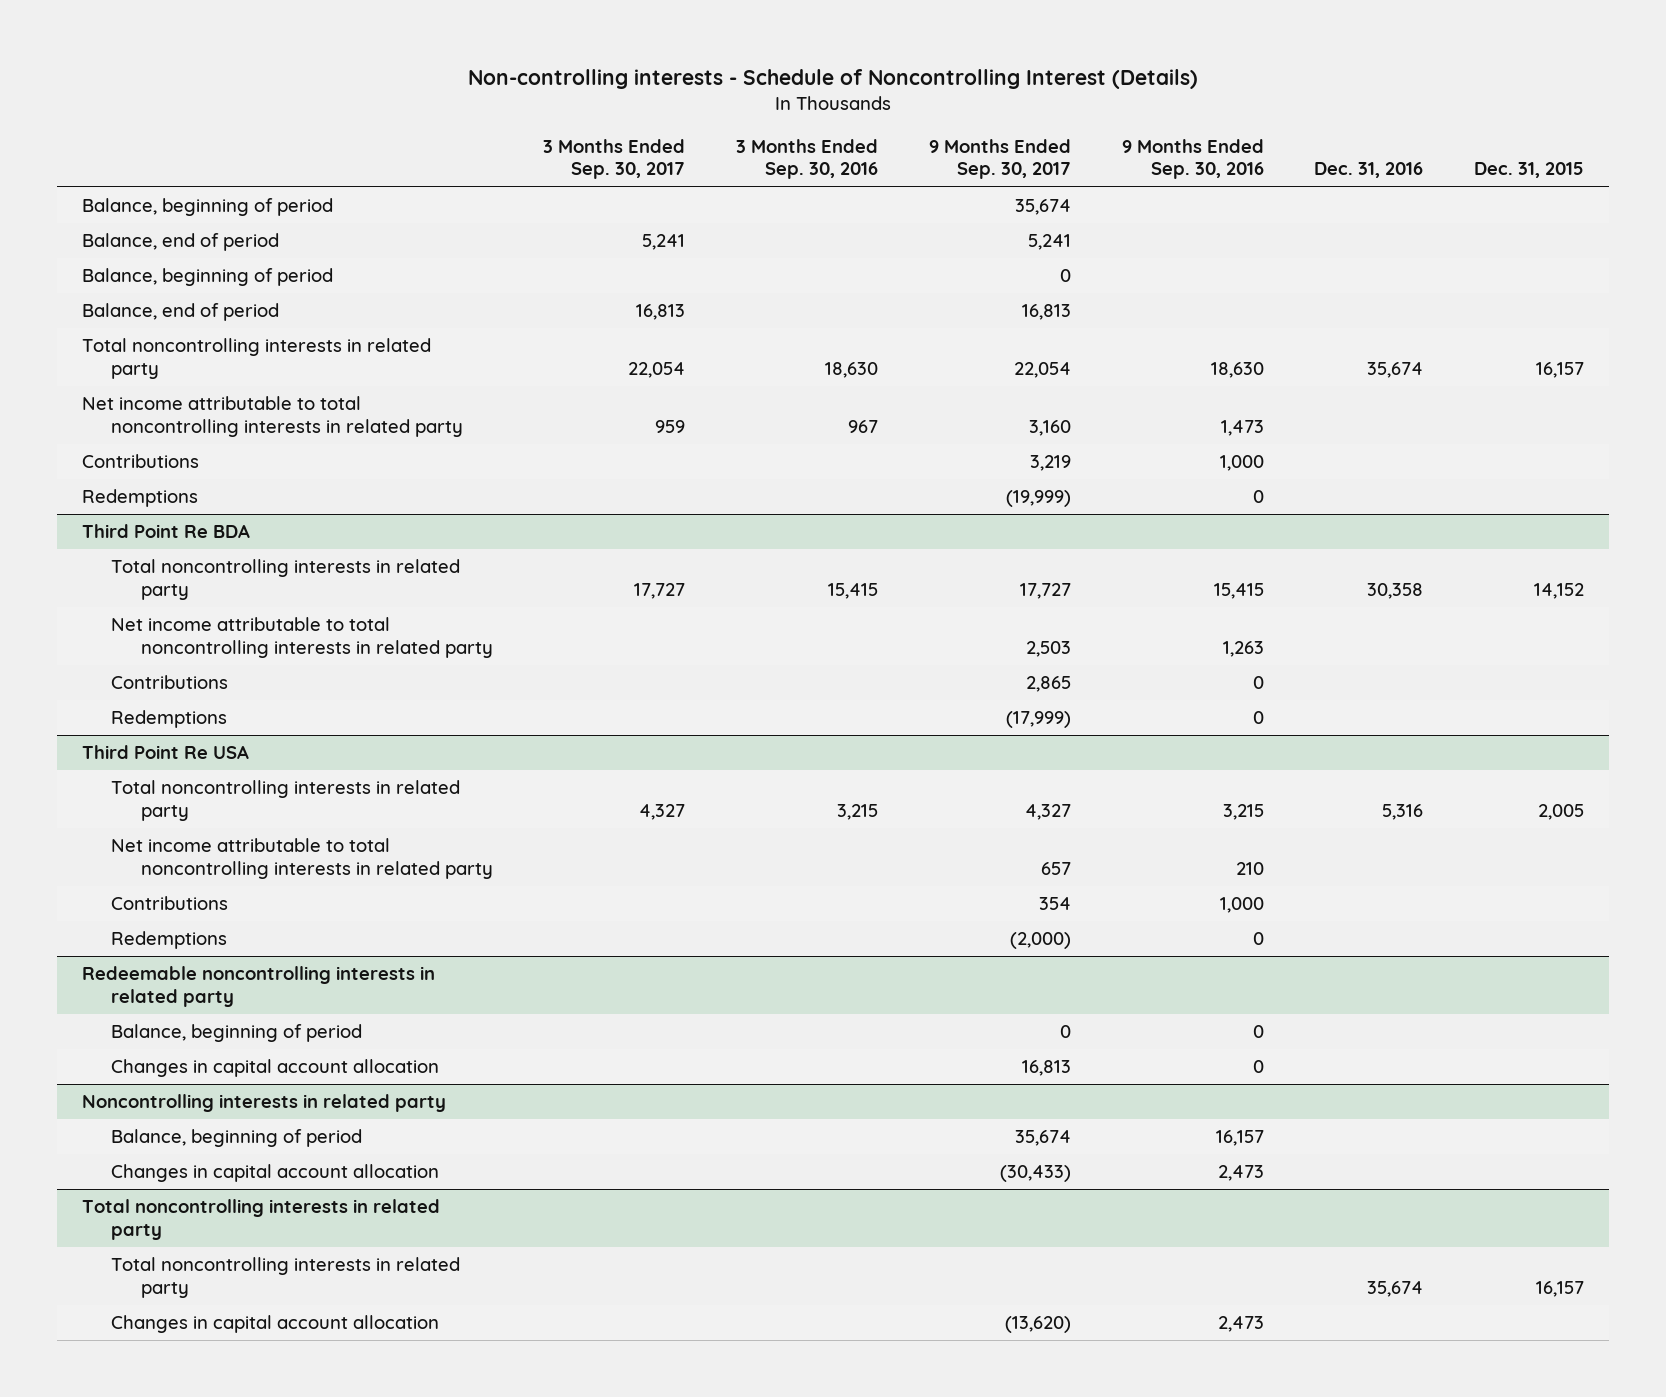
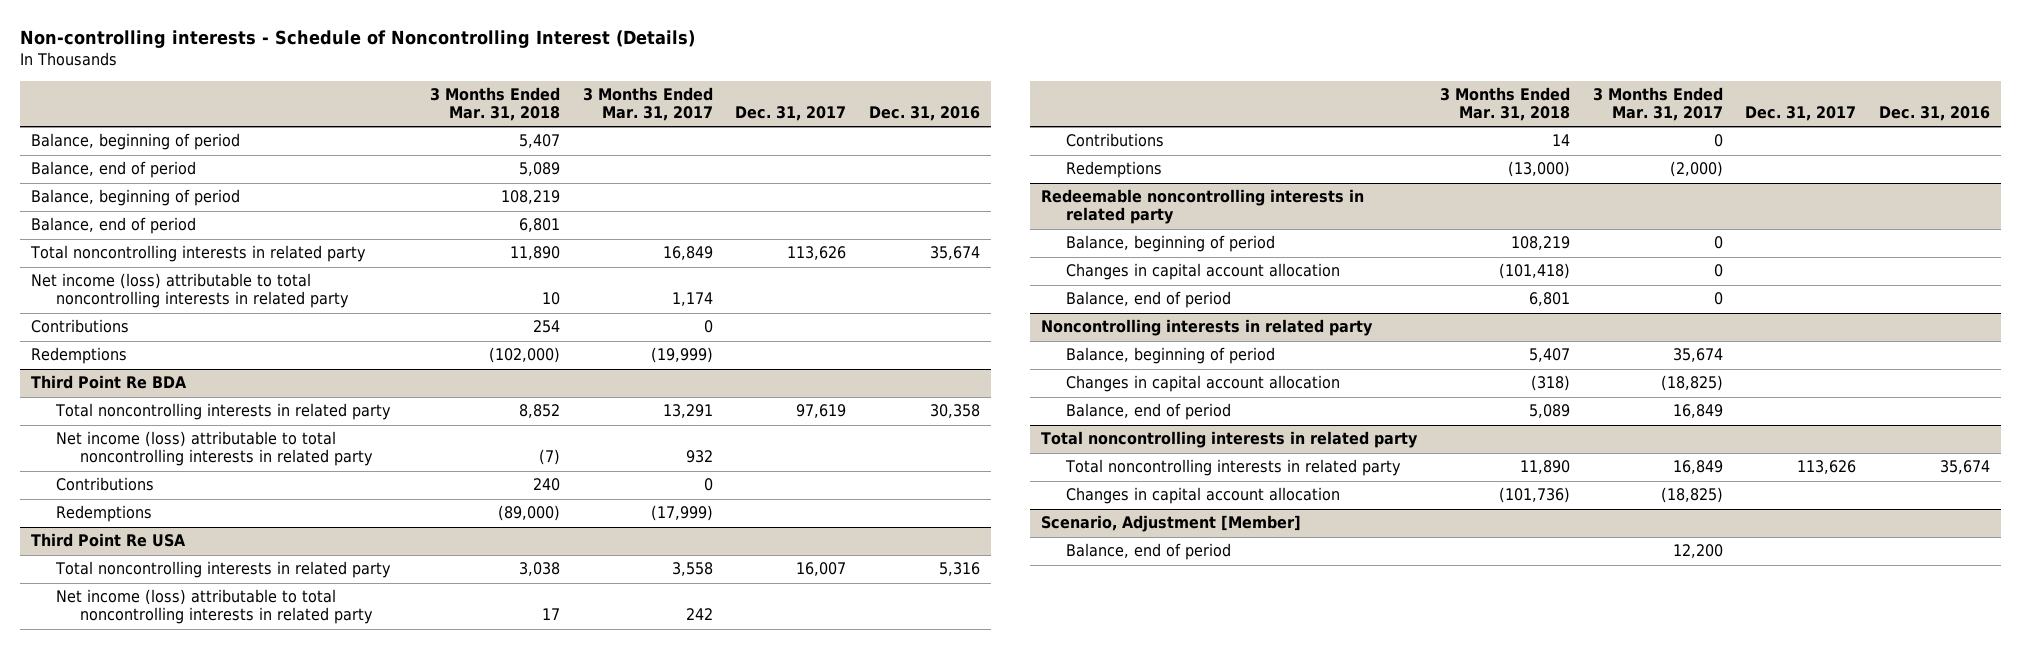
[543,138,686,180] 3 Months Ended Sep. 30, 2017 -> none
[736,138,879,180] 3 Months Ended Sep. 30, 2016 -> none
[928,138,1071,180] 9 Months Ended Sep. 30, 2017 -> none
[1121,138,1264,180] 9 Months Ended Sep. 30, 2016 -> none
[1474,162,1585,179] Dec. 31, 2015 -> none
none -> [430,87,561,121] 3 Months Ended Mar. 31, 2018
none -> [582,87,713,121] 3 Months Ended Mar. 31, 2017
none -> [735,105,847,121] Dec. 31, 2017
[82,396,464,437] Net income attributable to total noncontrolling interests in related party -> [31,273,349,309] Net income (loss) attributable to total noncontrolling interests in related party
[111,617,493,658] Net income attributable to total noncontrolling interests in related party -> [55,431,374,467] Net income (loss) attributable to total noncontrolling interests in related party
[111,838,493,879] Net income attributable to total noncontrolling interests in related party -> [55,589,374,625] Net income (loss) attributable to total noncontrolling interests in related party
none -> [1065,291,1231,309] Balance, end of period
none -> [1065,403,1231,421] Balance, end of period
none -> [1041,515,1302,533] Scenario, Adjustment [Member]
none -> [1065,543,1231,561] Balance, end of period

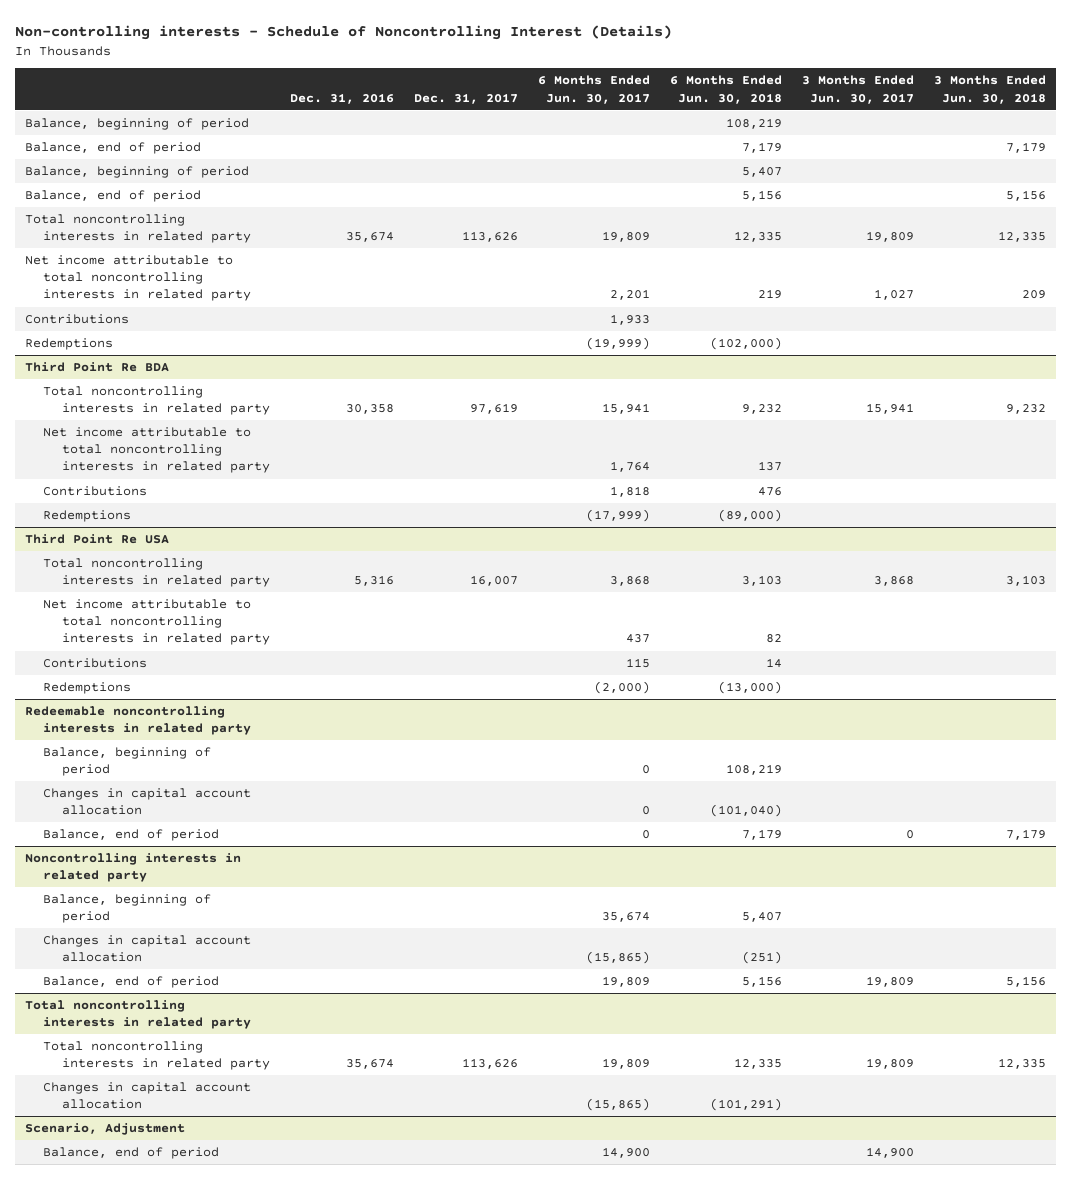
[430,87,561,121] 3 Months Ended Mar. 31, 2018 -> none
[582,87,713,121] 3 Months Ended Mar. 31, 2017 -> none
none -> [537,75,650,104] 6 Months Ended Jun. 30, 2017
none -> [669,75,782,104] 6 Months Ended Jun. 30, 2018
none -> [801,75,914,104] 3 Months Ended Jun. 30, 2017
none -> [933,75,1046,104] 3 Months Ended Jun. 30, 2018
[31,273,349,309] Net income (loss) attributable to total noncontrolling interests in related party -> [25,255,252,302] Net income attributable to total noncontrolling interests in related party
[55,431,374,467] Net income (loss) attributable to total noncontrolling interests in related party -> [43,427,270,474] Net income attributable to total noncontrolling interests in related party
[55,589,374,625] Net income (loss) attributable to total noncontrolling interests in related party -> [43,599,270,646] Net income attributable to total noncontrolling interests in related party
[1041,515,1302,533] Scenario, Adjustment [Member] -> [25,1123,186,1136] Scenario, Adjustment

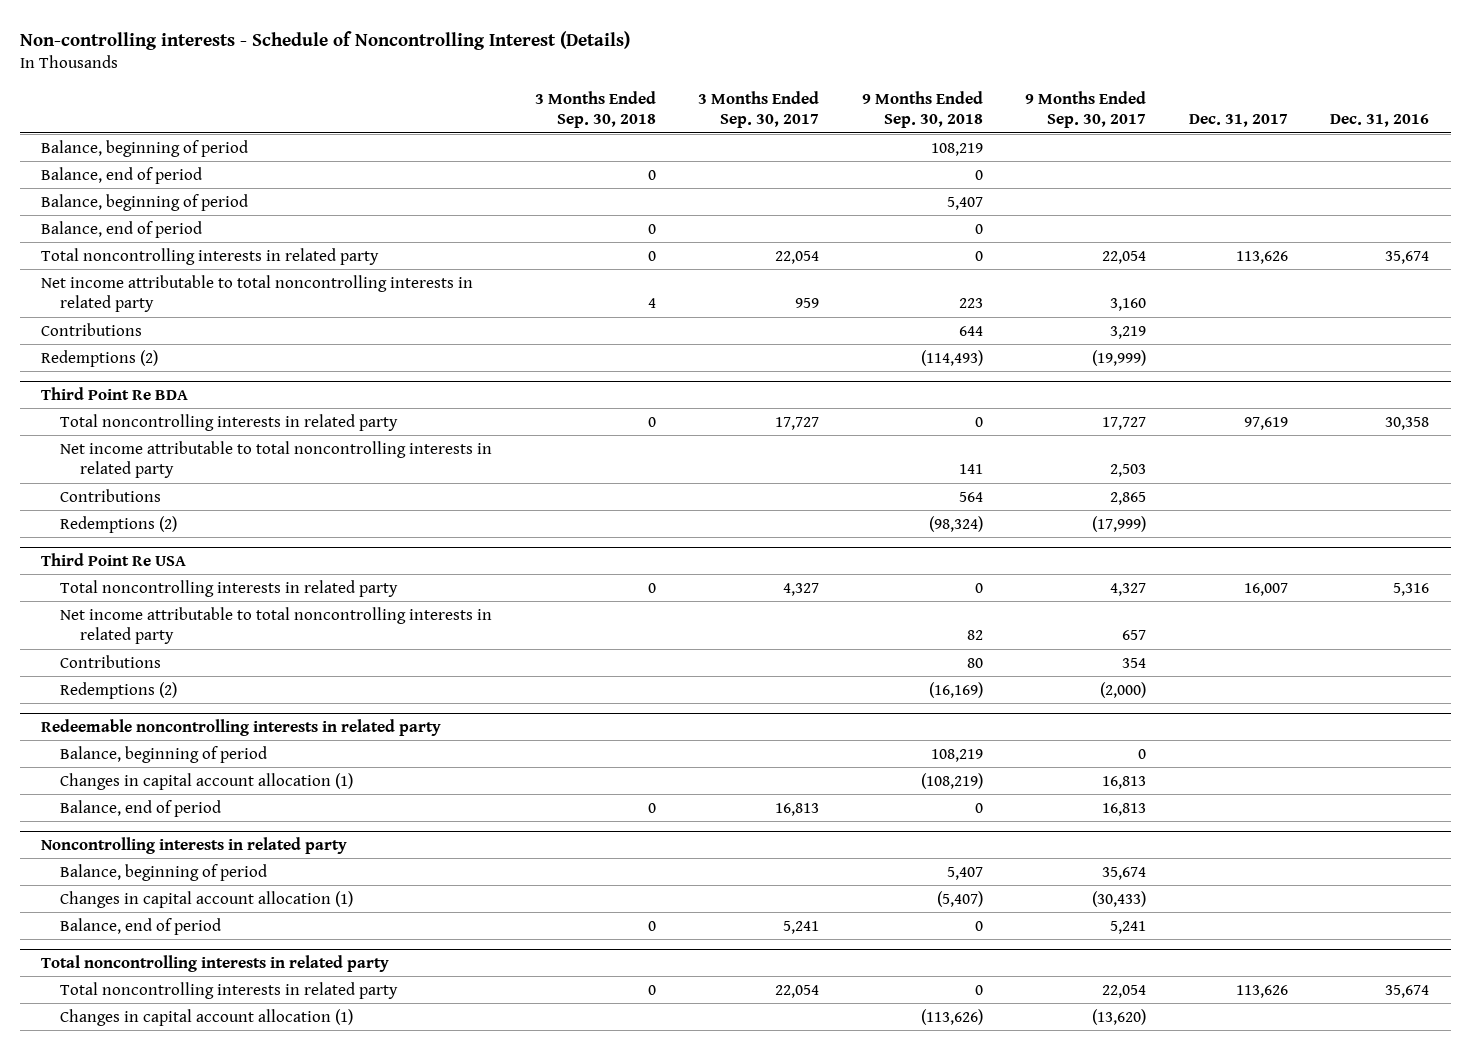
[537,75,650,104] 6 Months Ended Jun. 30, 2017 -> none
[669,75,782,104] 6 Months Ended Jun. 30, 2018 -> none
[801,75,914,104] 3 Months Ended Jun. 30, 2017 -> none
[933,75,1046,104] 3 Months Ended Jun. 30, 2018 -> none
none -> [534,90,656,129] 3 Months Ended Sep. 30, 2018
none -> [698,90,820,129] 3 Months Ended Sep. 30, 2017
none -> [861,90,983,129] 9 Months Ended Sep. 30, 2018
none -> [1025,90,1147,129] 9 Months Ended Sep. 30, 2017
[25,338,114,351] Redemptions -> [40,349,158,367] Redemptions (2)
[43,510,132,523] Redemptions -> [60,515,178,533] Redemptions (2)
[43,682,132,695] Redemptions -> [60,681,178,699] Redemptions (2)
[43,788,252,816] Changes in capital account allocation -> [60,772,354,790] Changes in capital account allocation (1)
[43,935,252,963] Changes in capital account allocation -> [60,890,354,908] Changes in capital account allocation (1)
[25,1123,186,1136] Scenario, Adjustment -> none
[43,1147,220,1160] Balance, end of period -> none
[43,1082,252,1110] Changes in capital account allocation -> [60,1008,354,1026] Changes in capital account allocation (1)

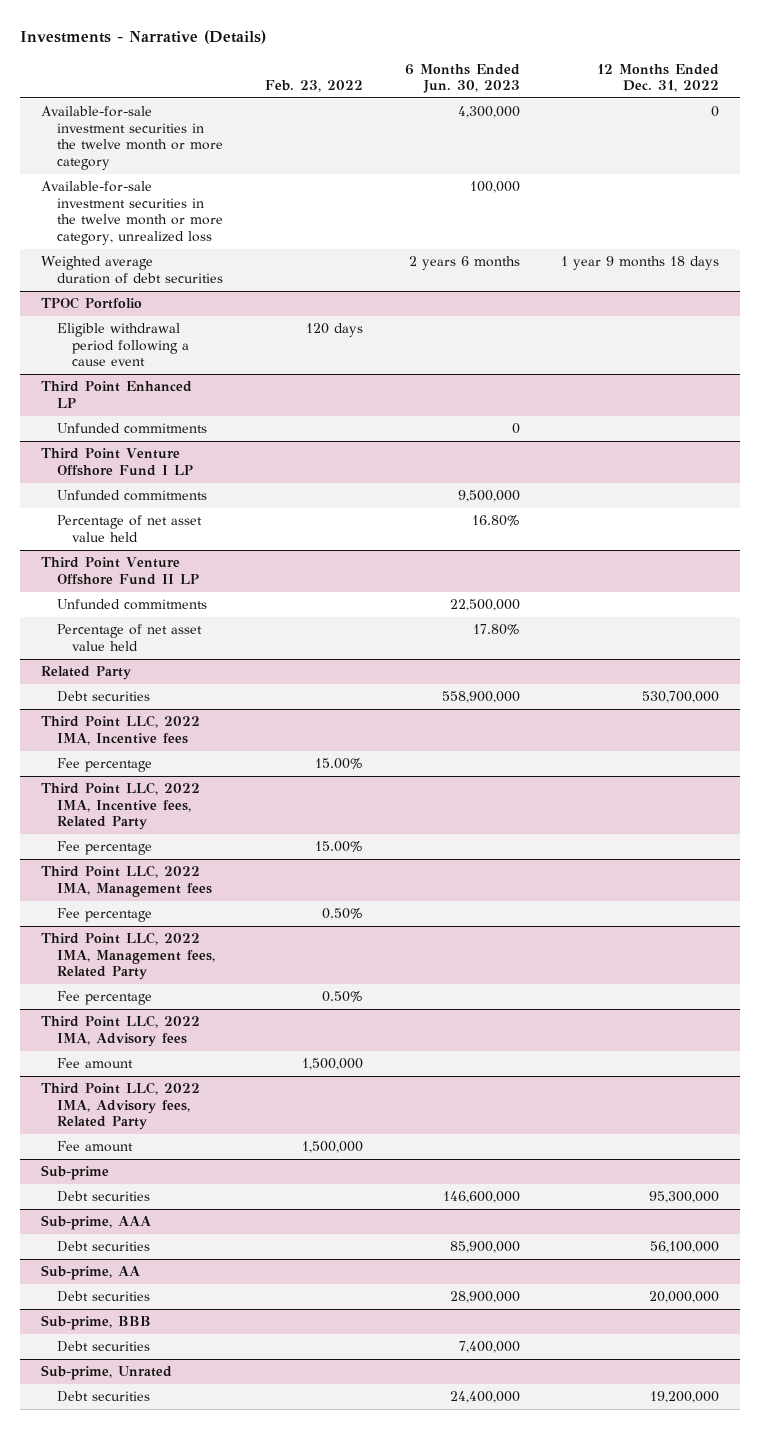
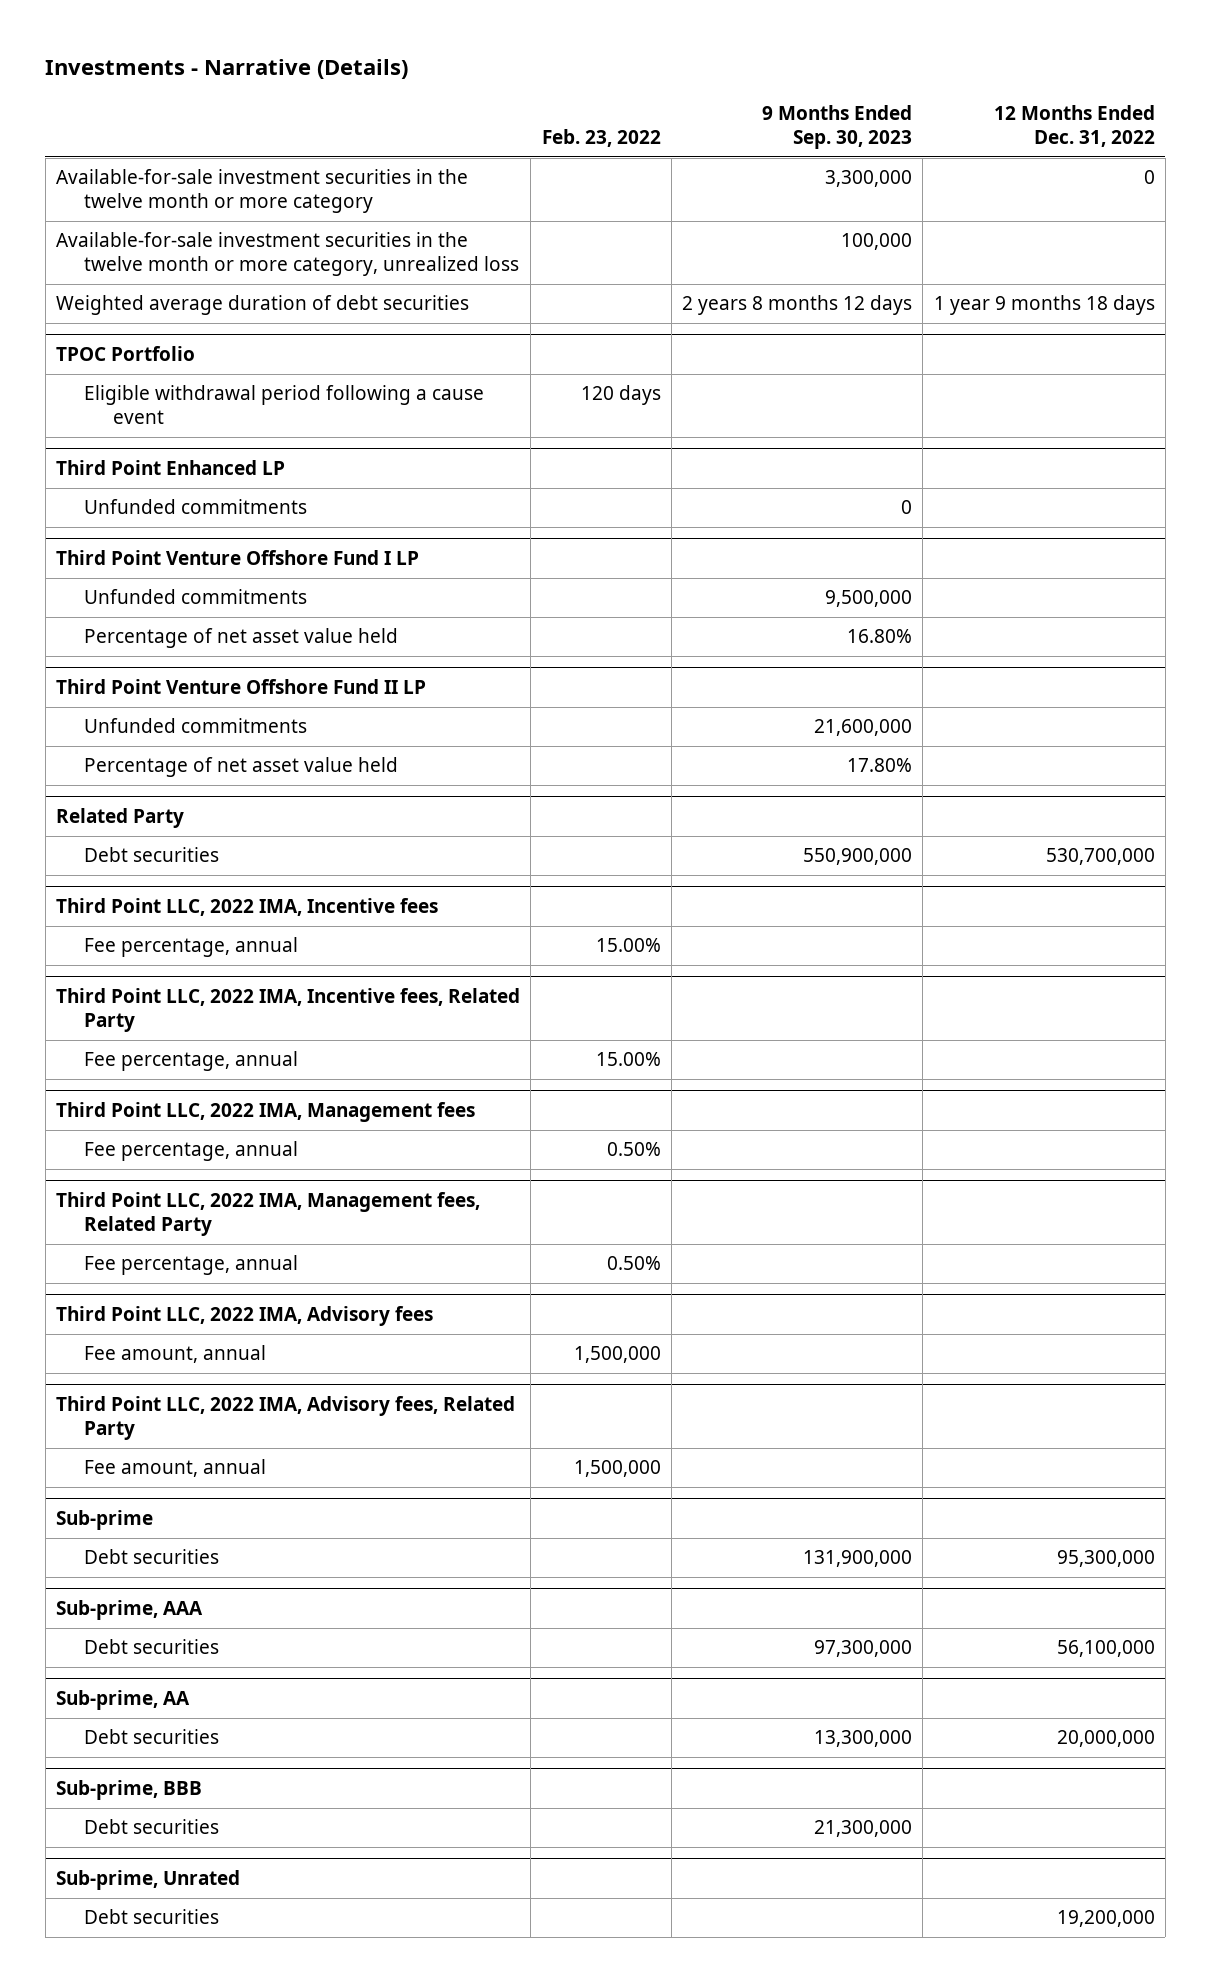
[404,63,520,94] 6 Months Ended Jun. 30, 2023 -> none
none -> [762,105,913,150] 9 Months Ended Sep. 30, 2023
[56,758,152,773] Fee percentage -> [84,937,299,958] Fee percentage, annual
[56,841,152,856] Fee percentage -> [84,1051,299,1072] Fee percentage, annual
[56,908,152,923] Fee percentage -> [84,1141,299,1162] Fee percentage, annual
[56,991,152,1006] Fee percentage -> [84,1255,299,1276] Fee percentage, annual
[56,1058,133,1070] Fee amount -> [84,1345,267,1364] Fee amount, annual
[56,1141,133,1153] Fee amount -> [84,1459,267,1478] Fee amount, annual

